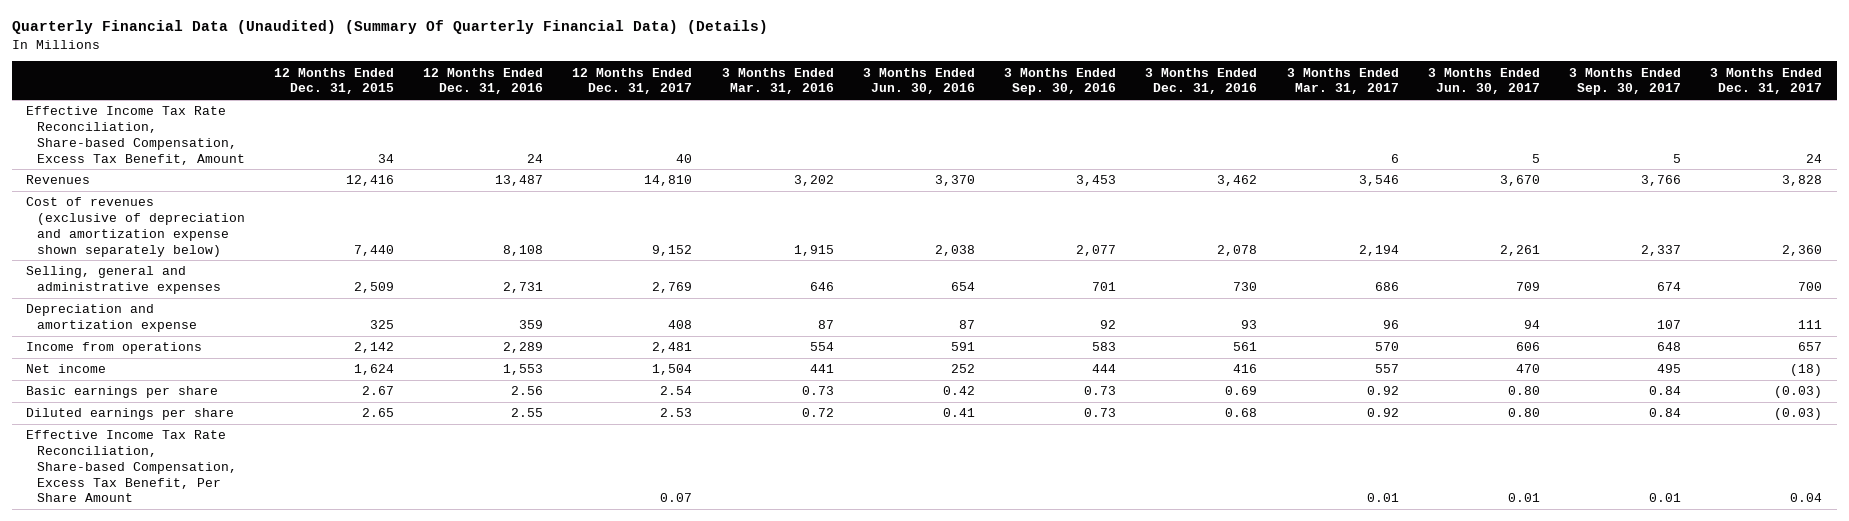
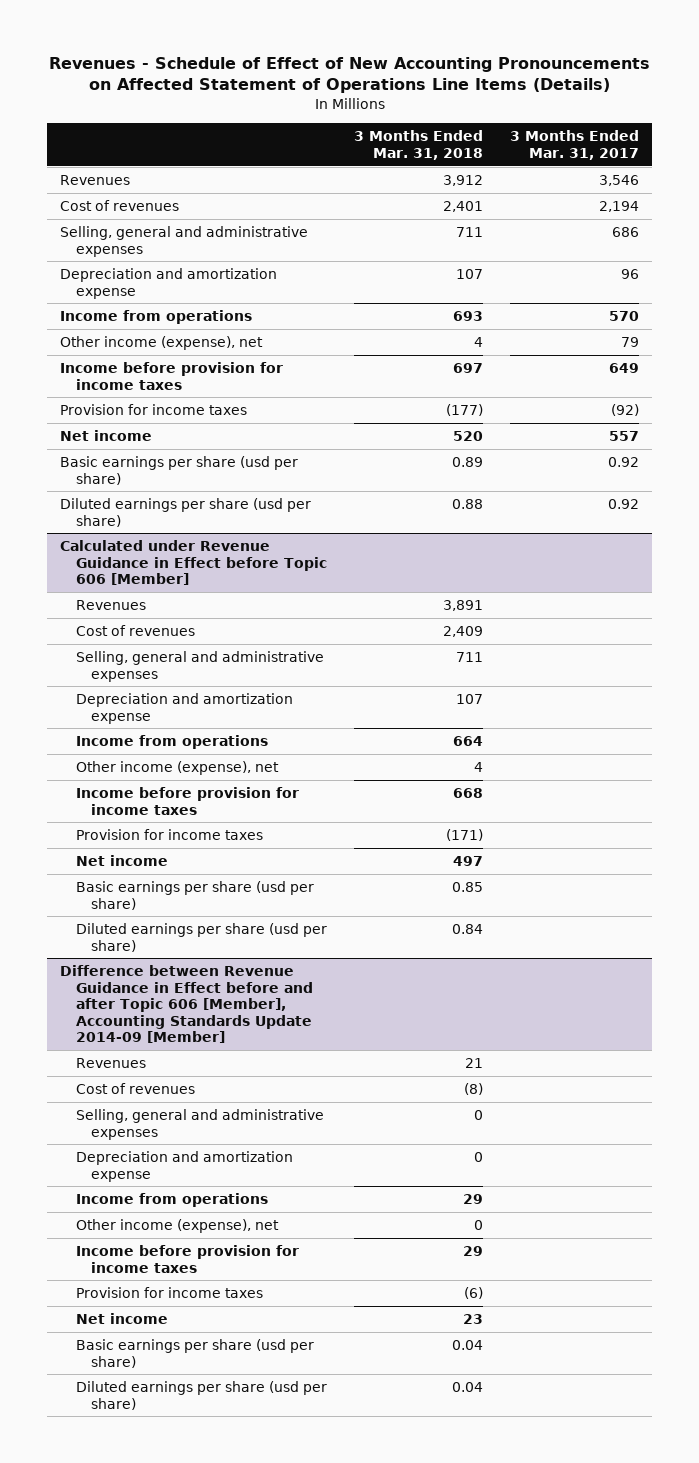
[11,20,768,35] Quarterly Financial Data (Unaudited) (Summary Of Quarterly Financial Data) (Details) -> [48,56,650,94] Revenues - Schedule of Effect of New Accounting Pronouncements on Affected Statement of Operations Line Items (Details)
[273,67,394,95] 12 Months Ended Dec. 31, 2015 -> none
[423,67,544,95] 12 Months Ended Dec. 31, 2016 -> none
[572,67,693,95] 12 Months Ended Dec. 31, 2017 -> none
[721,67,834,95] 3 Months Ended Mar. 31, 2016 -> none
[862,67,975,95] 3 Months Ended Jun. 30, 2016 -> none
[1004,67,1117,96] 3 Months Ended Sep. 30, 2016 -> none
[1145,67,1258,95] 3 Months Ended Dec. 31, 2016 -> none
[1427,67,1540,95] 3 Months Ended Jun. 30, 2017 -> none
[1569,67,1682,96] 3 Months Ended Sep. 30, 2017 -> none
[1710,67,1823,95] 3 Months Ended Dec. 31, 2017 -> none
none -> [353,130,483,160] 3 Months Ended Mar. 31, 2018
[26,106,245,165] Effective Income Tax Rate Reconciliation, Share-based Compensation, Excess Tax Benefit, Amount -> none
[26,197,245,257] Cost of revenues (exclusive of depreciation and amortization expense shown separately below) -> [60,199,180,211] Cost of revenues
none -> [60,335,264,350] Other income (expense), net
none -> [60,361,284,390] Income before provision for income taxes
none -> [60,403,248,415] Provision for income taxes
[26,430,237,503] Effective Income Tax Rate Reconciliation, Share-based Compensation, Excess Tax Benefit, Per Share Amount -> none
[26,386,219,399] Basic earnings per share -> [60,455,299,485] Basic earnings per share (usd per share)
[26,408,235,421] Diluted earnings per share -> [60,497,312,527] Diluted earnings per share (usd per share)
none -> [60,539,327,586] Calculated under Revenue Guidance in Effect before Topic 606 [Member]
none -> [75,599,146,610] Revenues
none -> [75,624,195,636] Cost of revenues
none -> [75,650,324,682] Selling, general and administrative expenses
none -> [75,692,293,724] Depreciation and amortization expense
none -> [75,734,268,749] Income from operations
none -> [75,760,279,775] Other income (expense), net
none -> [75,786,299,815] Income before provision for income taxes
none -> [75,828,263,840] Provision for income taxes
none -> [75,854,168,866] Net income
none -> [75,880,314,910] Basic earnings per share (usd per share)
none -> [75,922,327,952] Diluted earnings per share (usd per share)
none -> [60,964,313,1044] Difference between Revenue Guidance in Effect before and after Topic 606 [Member], Accounting Standards Update 2014-09 [Member]
none -> [75,1057,146,1068] Revenues
none -> [75,1082,195,1094] Cost of revenues
none -> [75,1108,324,1140] Selling, general and administrative expenses
none -> [75,1150,293,1182] Depreciation and amortization expense
none -> [75,1192,268,1207] Income from operations
none -> [75,1218,279,1233] Other income (expense), net
none -> [75,1244,299,1273] Income before provision for income taxes
none -> [75,1286,263,1298] Provision for income taxes
none -> [75,1312,168,1324] Net income
none -> [75,1338,314,1368] Basic earnings per share (usd per share)
none -> [75,1380,327,1410] Diluted earnings per share (usd per share)

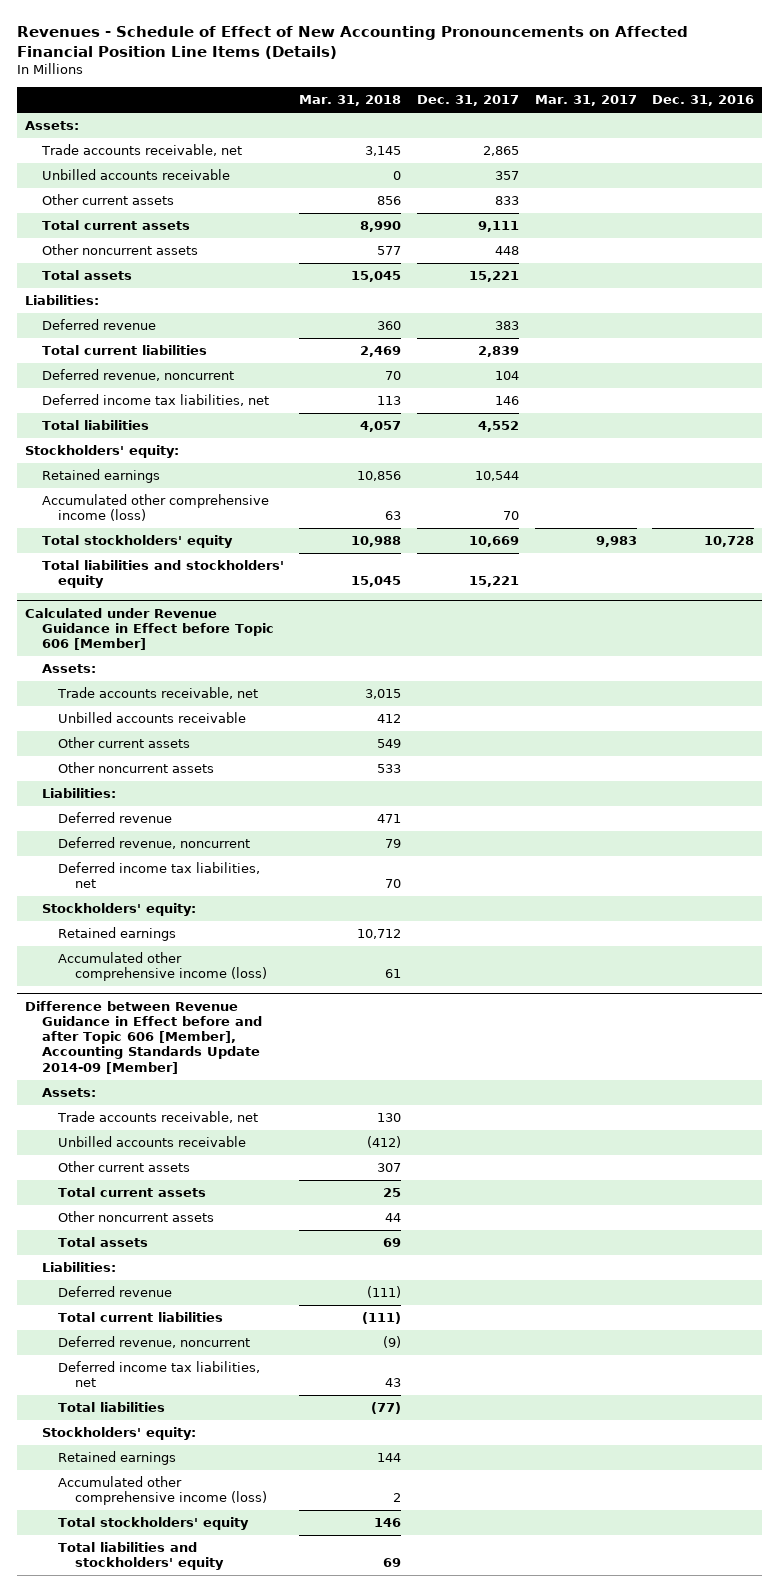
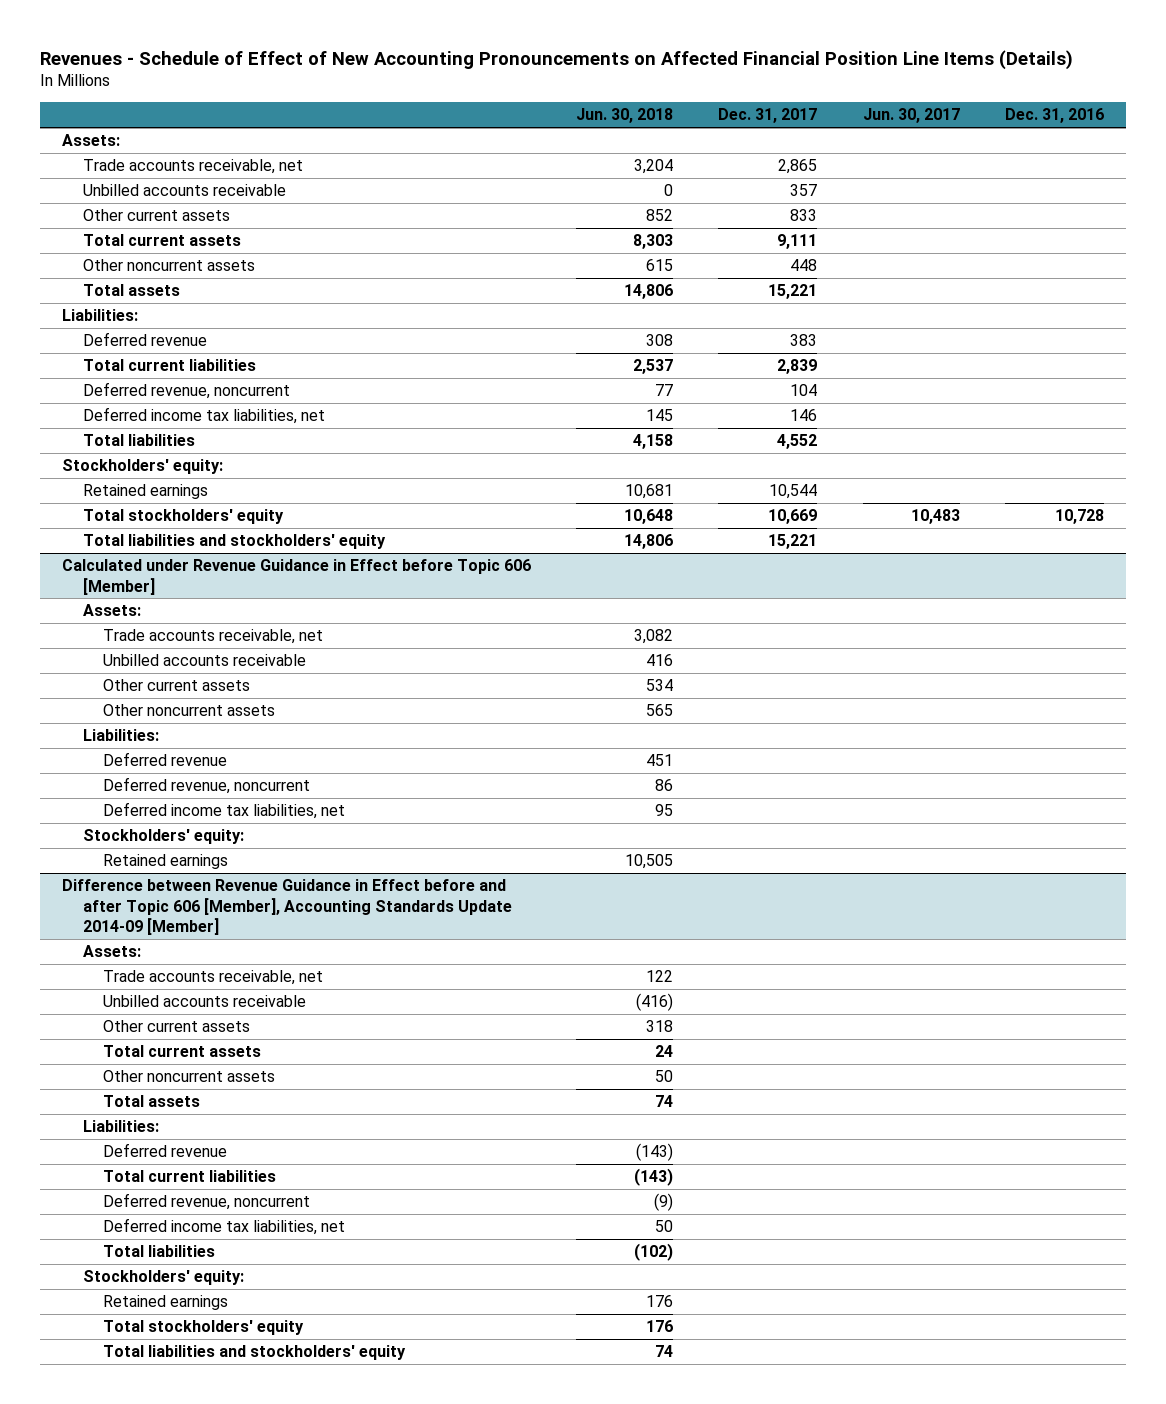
[299,95,402,107] Mar. 31, 2018 -> none
[534,95,637,107] Mar. 31, 2017 -> none
none -> [576,108,674,124] Jun. 30, 2018
none -> [862,108,960,124] Jun. 30, 2017
[41,494,269,522] Accumulated other comprehensive income (loss) -> none
[58,952,267,982] Accumulated other comprehensive income (loss) -> none
[58,1476,267,1506] Accumulated other comprehensive income (loss) -> none

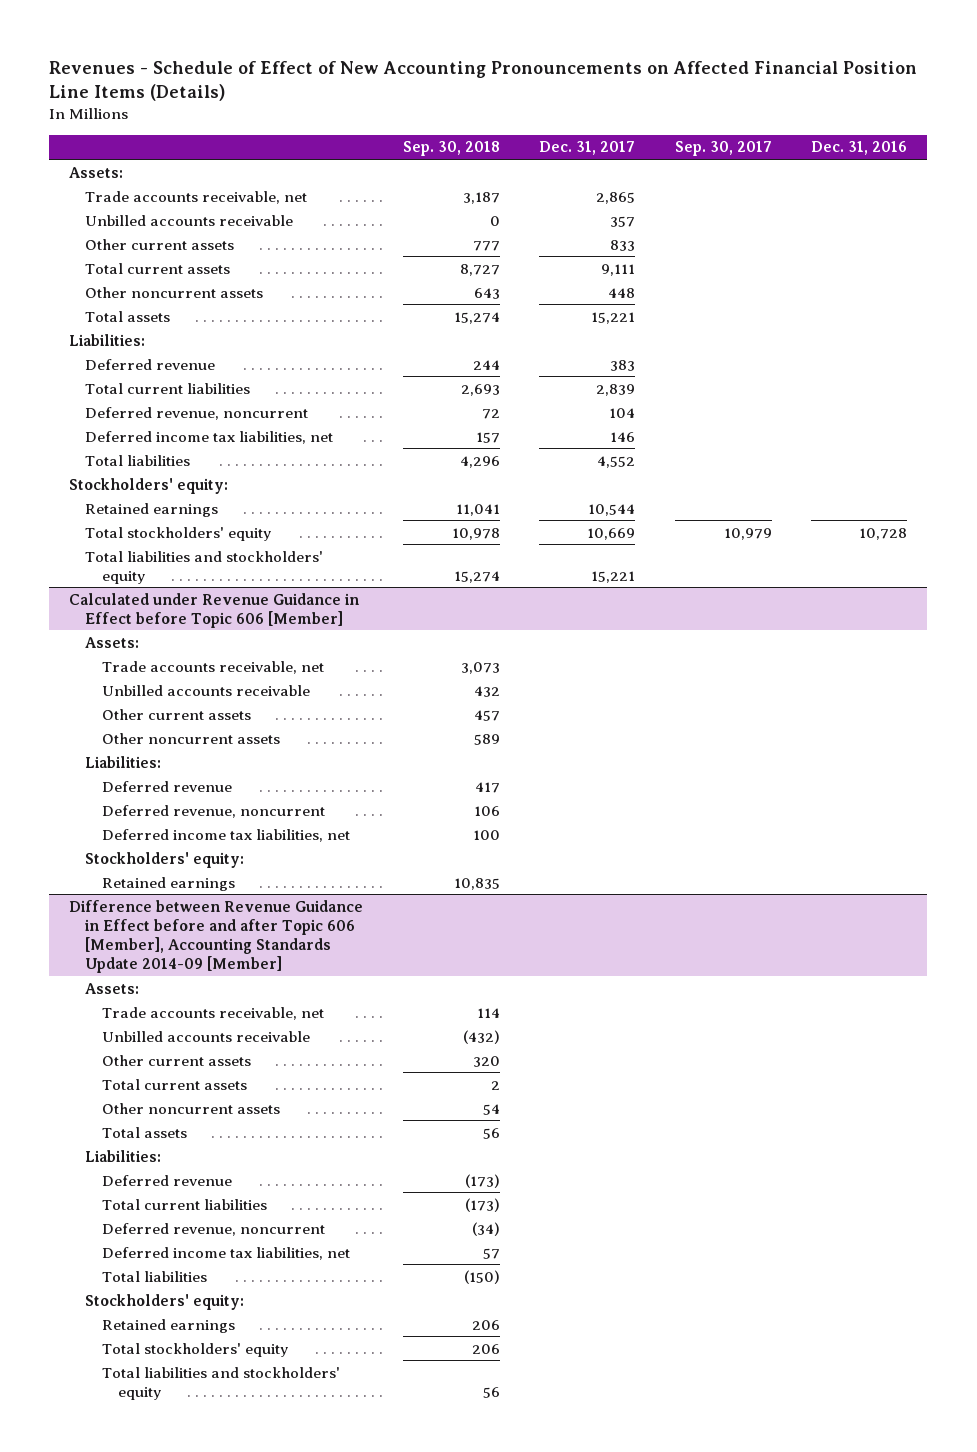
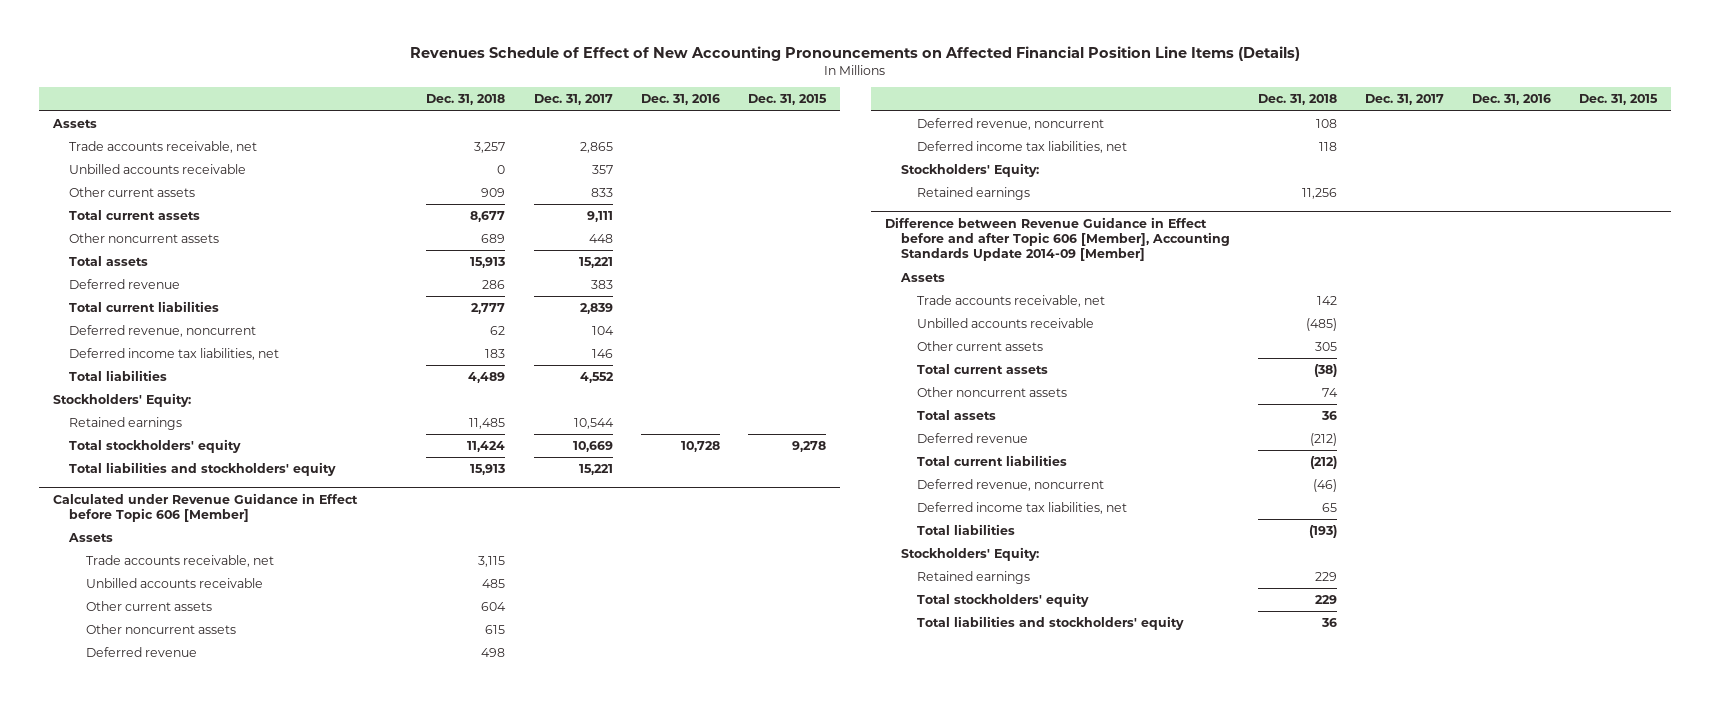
[49,60,918,101] Revenues - Schedule of Effect of New Accounting Pronouncements on Affected Financial Position Line Items (Details) -> [410,46,1301,62] Revenues Schedule of Effect of New Accounting Pronouncements on Affected Financial Position Line Items (Details)
[402,141,500,157] Sep. 30, 2018 -> none
[674,141,772,157] Sep. 30, 2017 -> none
none -> [426,94,506,106] Dec. 31, 2018
none -> [747,94,827,106] Dec. 31, 2015
[69,166,124,178] Assets: -> [52,119,98,129] Assets
[69,333,146,346] Liabilities: -> none
[69,477,229,494] Stockholders' equity: -> [53,393,192,408] Stockholders' Equity:
[85,636,140,648] Assets: -> [68,533,114,543] Assets
[85,755,162,768] Liabilities: -> none
[85,851,245,868] Stockholders' equity: -> [901,163,1040,178] Stockholders' Equity:
[85,982,140,994] Assets: -> [900,273,946,283] Assets
[85,1149,162,1162] Liabilities: -> none
[85,1293,245,1310] Stockholders' equity: -> [901,547,1040,562] Stockholders' Equity:

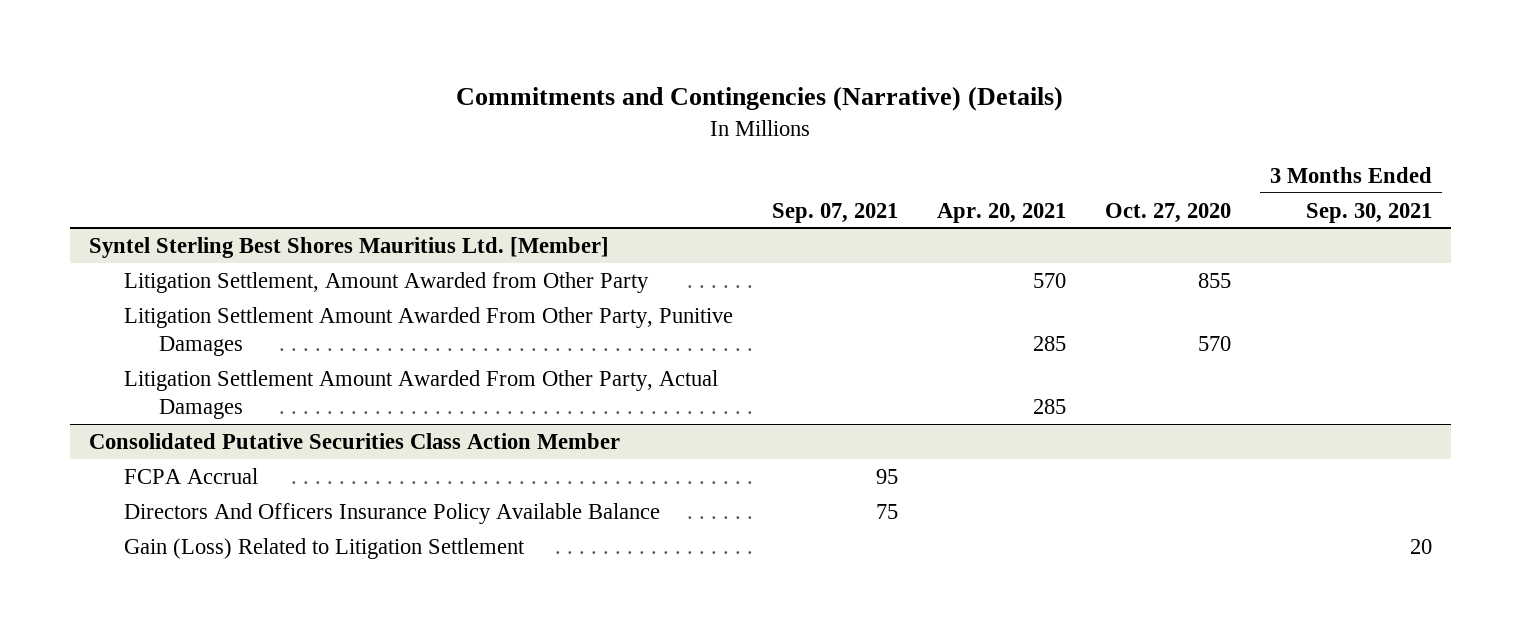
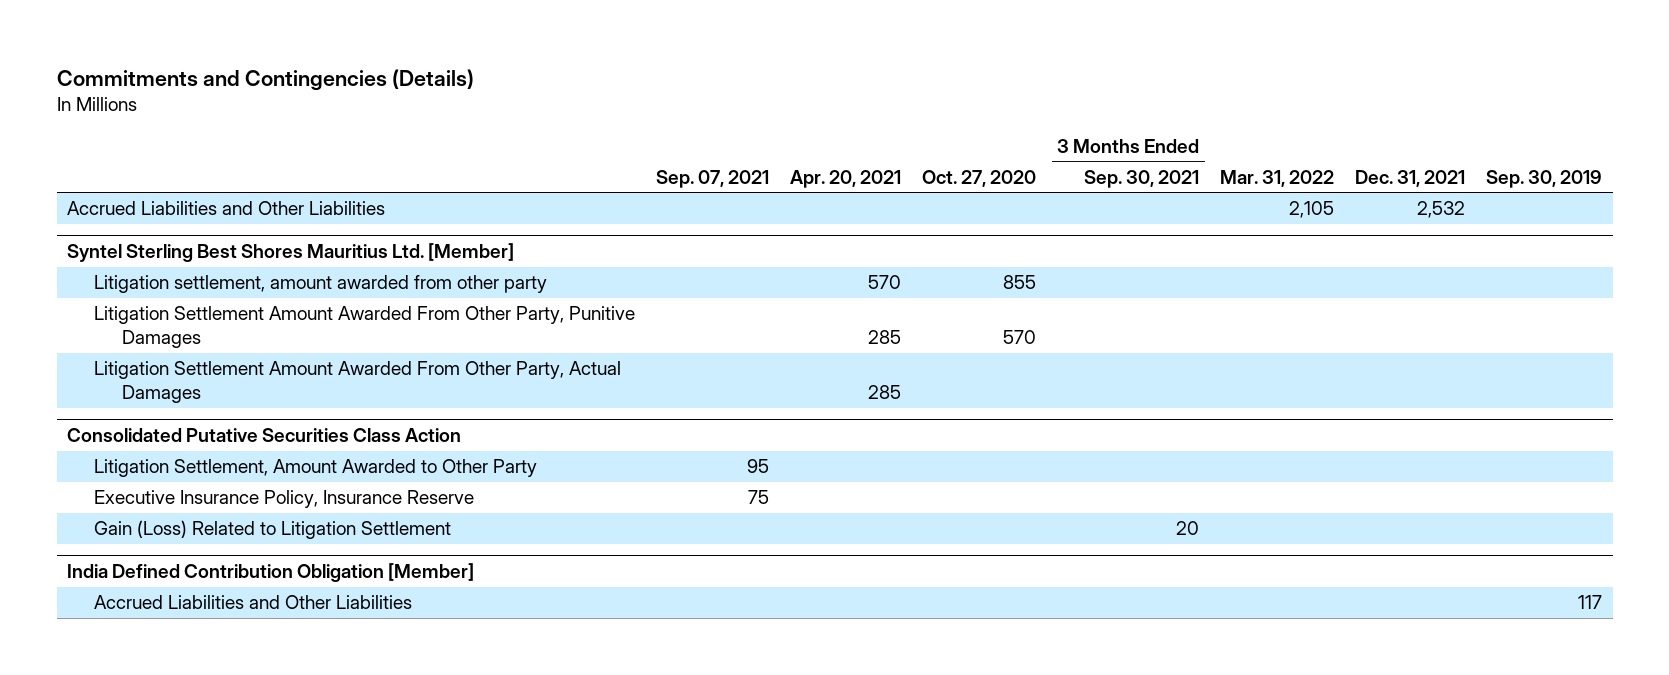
[456,85,1064,111] Commitments and Contingencies (Narrative) (Details) -> [56,69,474,92] Commitments and Contingencies (Details)
none -> [1220,169,1335,187] Mar. 31, 2022
none -> [1355,169,1466,187] Dec. 31, 2021
none -> [1486,169,1603,188] Sep. 30, 2019
none -> [67,201,386,216] Accrued Liabilities and Other Liabilities
[124,271,650,293] Litigation Settlement, Amount Awarded from Other Party -> [94,275,548,294] Litigation settlement, amount awarded from other party
[89,432,621,449] Consolidated Putative Securities Class Action Member -> [67,428,462,443] Consolidated Putative Securities Class Action
[124,467,259,484] FCPA Accrual -> [94,459,538,478] Litigation Settlement, Amount Awarded to Other Party
[124,502,661,524] Directors And Officers Insurance Policy Available Balance -> [94,490,475,509] Executive Insurance Policy, Insurance Reserve
none -> [67,563,475,583] India Defined Contribution Obligation [Member]
none -> [94,595,413,610] Accrued Liabilities and Other Liabilities

